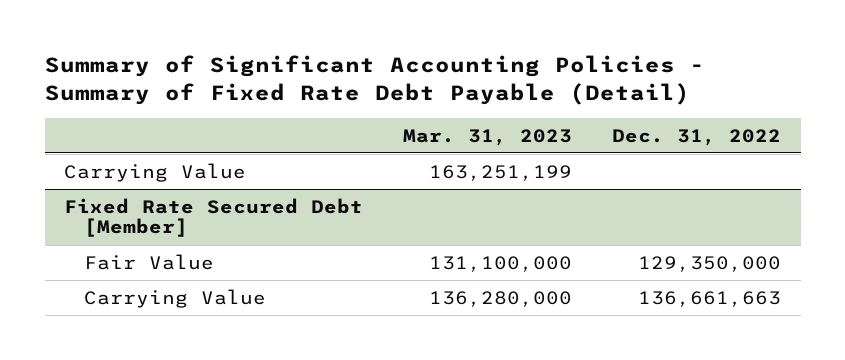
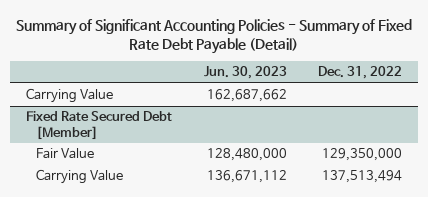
[403,128,573,146] Mar. 31, 2023 -> none
none -> [203,66,287,80] Jun. 30, 2023
[637,290,781,307] 136,661,663 -> [321,170,402,184] 137,513,494

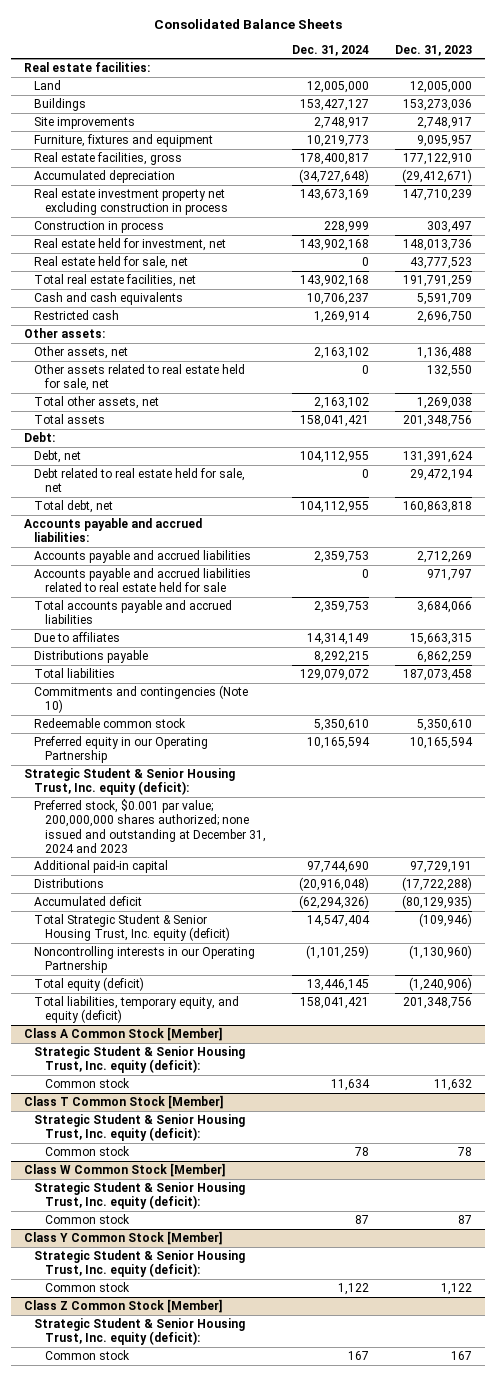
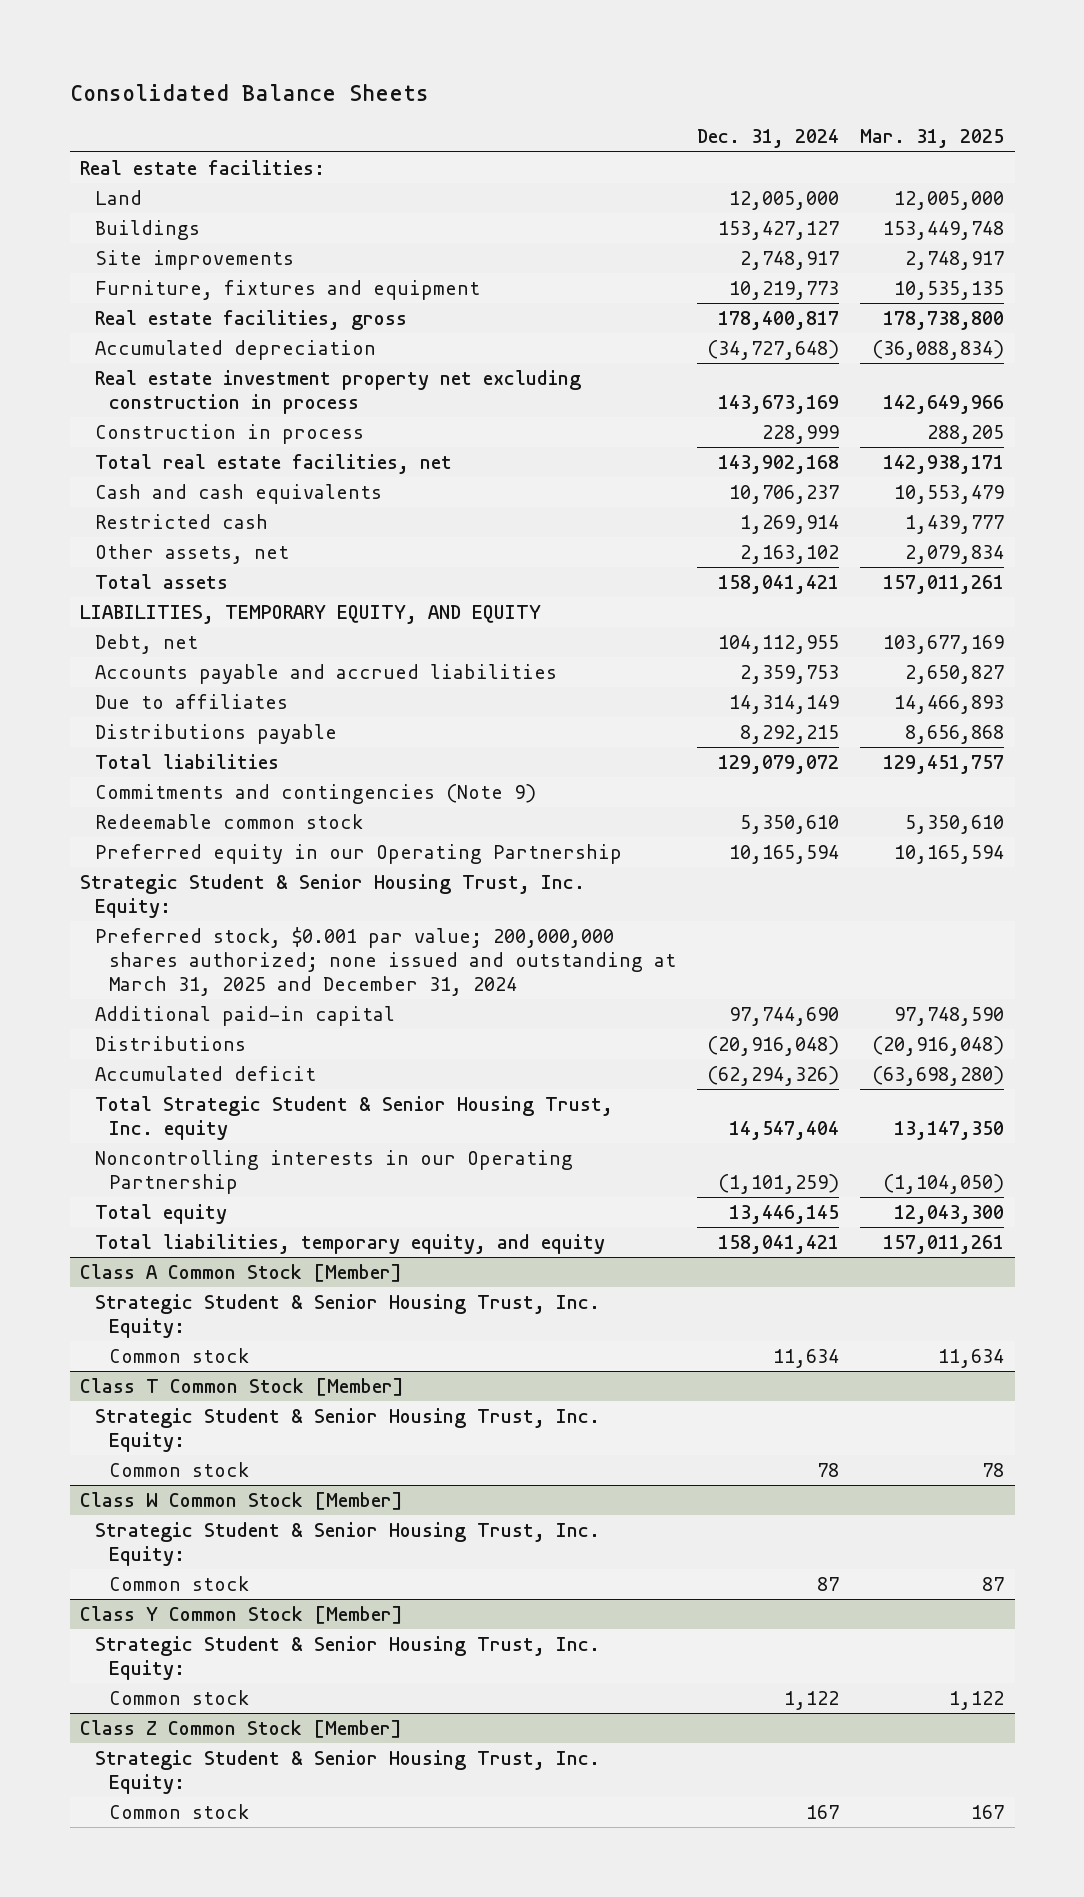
[395,44,473,56] Dec. 31, 2023 -> none
none -> [860,129,1005,149] Mar. 31, 2025
[34,238,227,252] Real estate held for investment, net -> none
[34,256,189,270] Real estate held for sale, net -> none
[23,328,105,339] Other assets: -> none
[34,364,246,392] Other assets related to real estate held for sale, net -> none
[34,396,160,410] Total other assets, net -> none
[23,432,55,443] Debt: -> none
none -> [80,605,542,625] LIABILITIES, TEMPORARY EQUITY, AND EQUITY
[34,468,246,493] Debt related to real estate held for sale, net -> none
[34,500,114,514] Total debt, net -> none
[23,518,202,543] Accounts payable and accrued liabilities: -> none
[34,568,252,593] Accounts payable and accrued liabilities related to real estate held for sale -> none
[34,600,233,625] Total accounts payable and accrued liabilities -> none
[34,685,249,714] Commitments and contingencies (Note 10) -> [94,784,536,805] Commitments and contingencies (Note 9)
[23,768,235,796] Strategic Student & Senior Housing Trust, Inc. equity (deficit): -> [80,874,586,919] Strategic Student & Senior Housing Trust, Inc. Equity:
[34,799,267,853] Preferred stock, $0.001 par value; 200,000,000 shares authorized; none issued and outstanding at December 31, 2024 and 2023 -> [94,927,677,997] Preferred stock, $0.001 par value; 200,000,000 shares authorized; none issued and outstanding at March 31, 2025 and December 31, 2024
[34,914,231,942] Total Strategic Student & Senior Housing Trust, Inc. equity (deficit) -> [94,1096,613,1141] Total Strategic Student & Senior Housing Trust, Inc. equity
[34,977,145,992] Total equity (deficit) -> [94,1204,227,1225] Total equity
[34,996,240,1024] Total liabilities, temporary equity, and equity (deficit) -> [94,1234,605,1255] Total liabilities, temporary equity, and equity
[34,1046,246,1074] Strategic Student & Senior Housing Trust, Inc. equity (deficit): -> [94,1294,600,1339] Strategic Student & Senior Housing Trust, Inc. Equity:
[34,1114,246,1142] Strategic Student & Senior Housing Trust, Inc. equity (deficit): -> [94,1408,600,1453] Strategic Student & Senior Housing Trust, Inc. Equity:
[34,1182,246,1210] Strategic Student & Senior Housing Trust, Inc. equity (deficit): -> [94,1522,600,1567] Strategic Student & Senior Housing Trust, Inc. Equity:
[34,1250,246,1278] Strategic Student & Senior Housing Trust, Inc. equity (deficit): -> [94,1636,600,1681] Strategic Student & Senior Housing Trust, Inc. Equity:
[34,1318,246,1346] Strategic Student & Senior Housing Trust, Inc. equity (deficit): -> [94,1750,600,1795] Strategic Student & Senior Housing Trust, Inc. Equity:

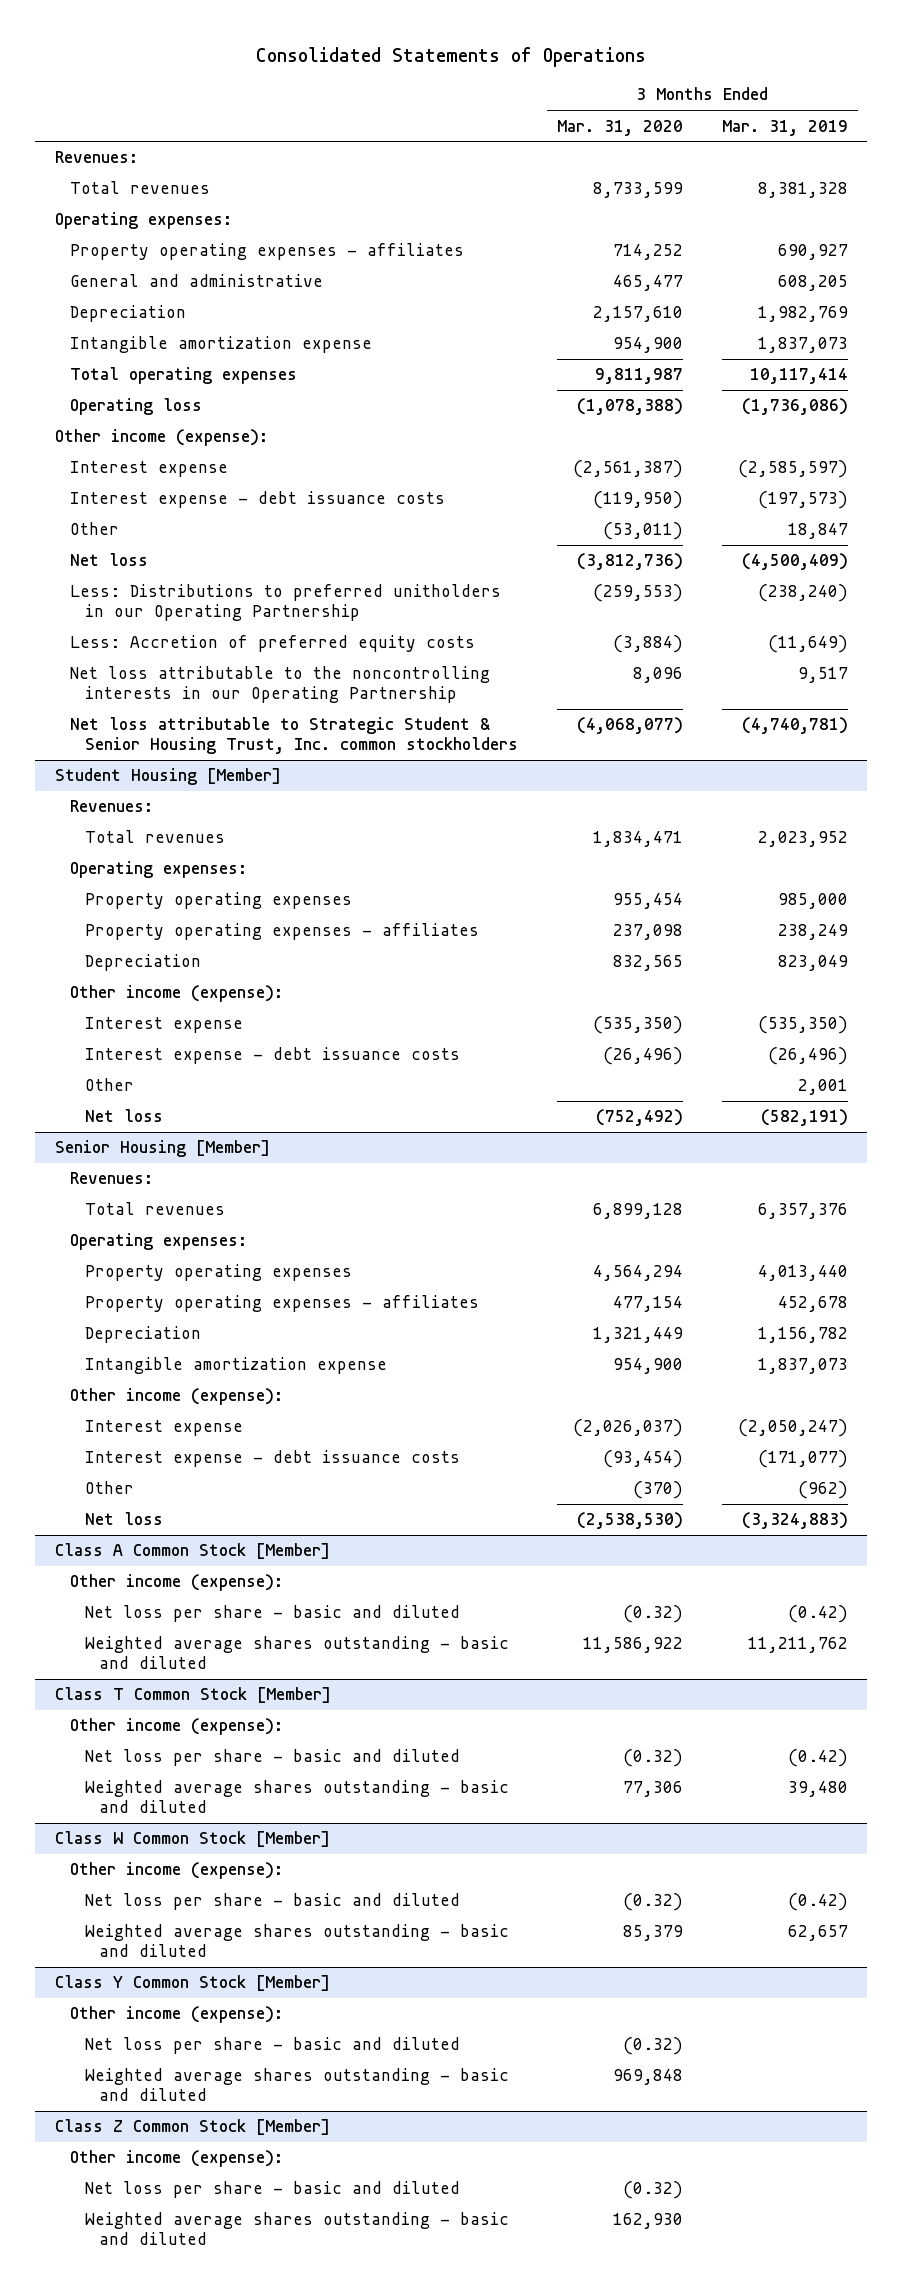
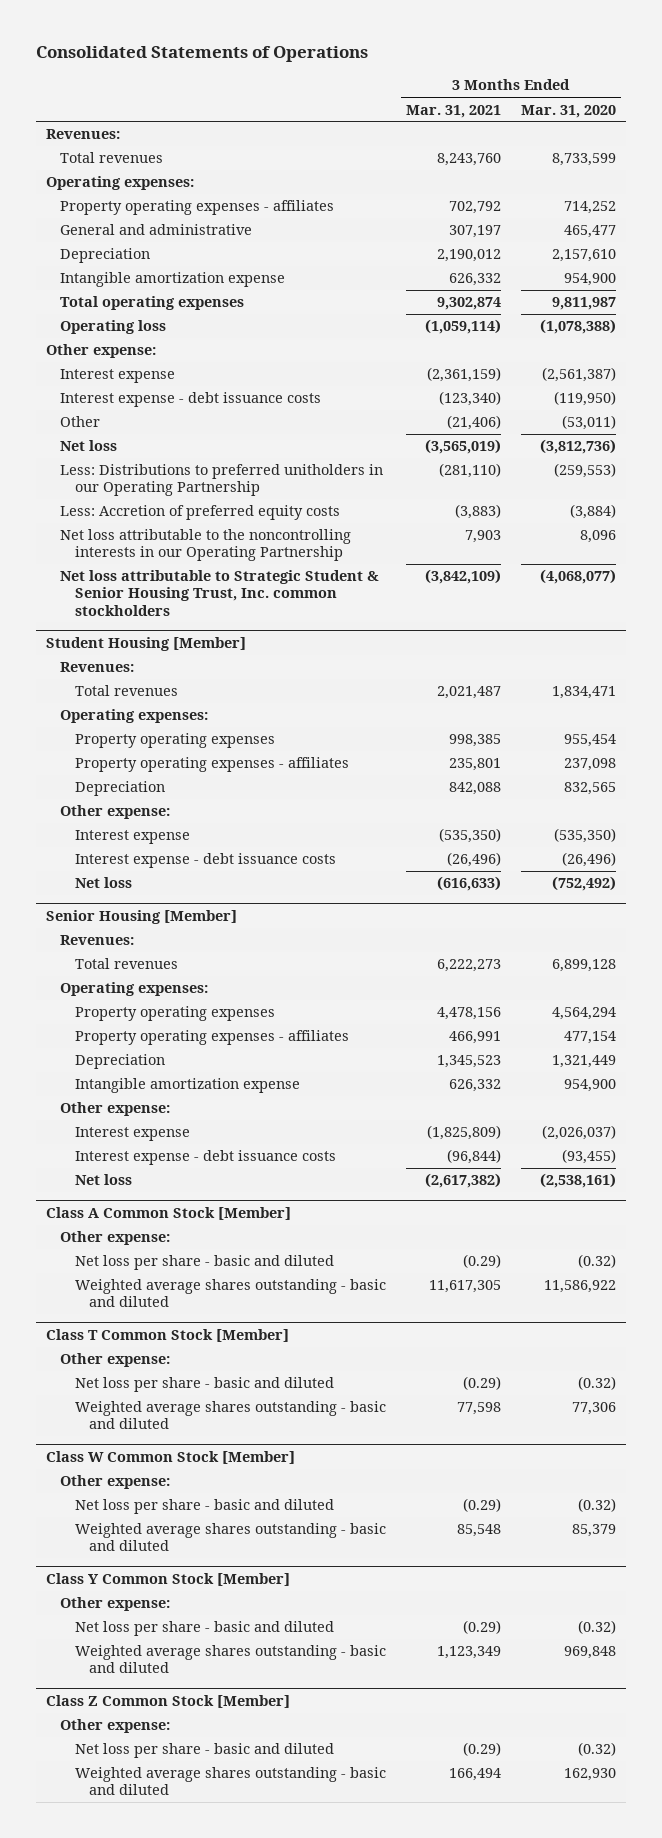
[721,119,848,136] Mar. 31, 2019 -> none
none -> [405,104,501,118] Mar. 31, 2021
[55,429,269,447] Other income (expense): -> [45,344,156,359] Other expense:
[69,985,283,1003] Other income (expense): -> [60,805,171,820] Other expense:
[84,1078,134,1092] Other -> none
[69,1388,283,1406] Other income (expense): -> [60,1102,171,1117] Other expense:
[84,1481,134,1495] Other -> none
[602,1450,683,1469] (93,454) -> [562,1149,617,1165] (93,455)
[576,1512,683,1530] (2,538,530) -> [540,1173,617,1189] (2,538,161)
[69,1574,283,1592] Other income (expense): -> [60,1231,171,1246] Other expense:
[69,1718,283,1736] Other income (expense): -> [60,1353,171,1368] Other expense:
[69,1862,283,1880] Other income (expense): -> [60,1475,171,1490] Other expense:
[69,2006,283,2024] Other income (expense): -> [60,1597,171,1612] Other expense:
[69,2150,283,2168] Other income (expense): -> [60,1719,171,1734] Other expense:

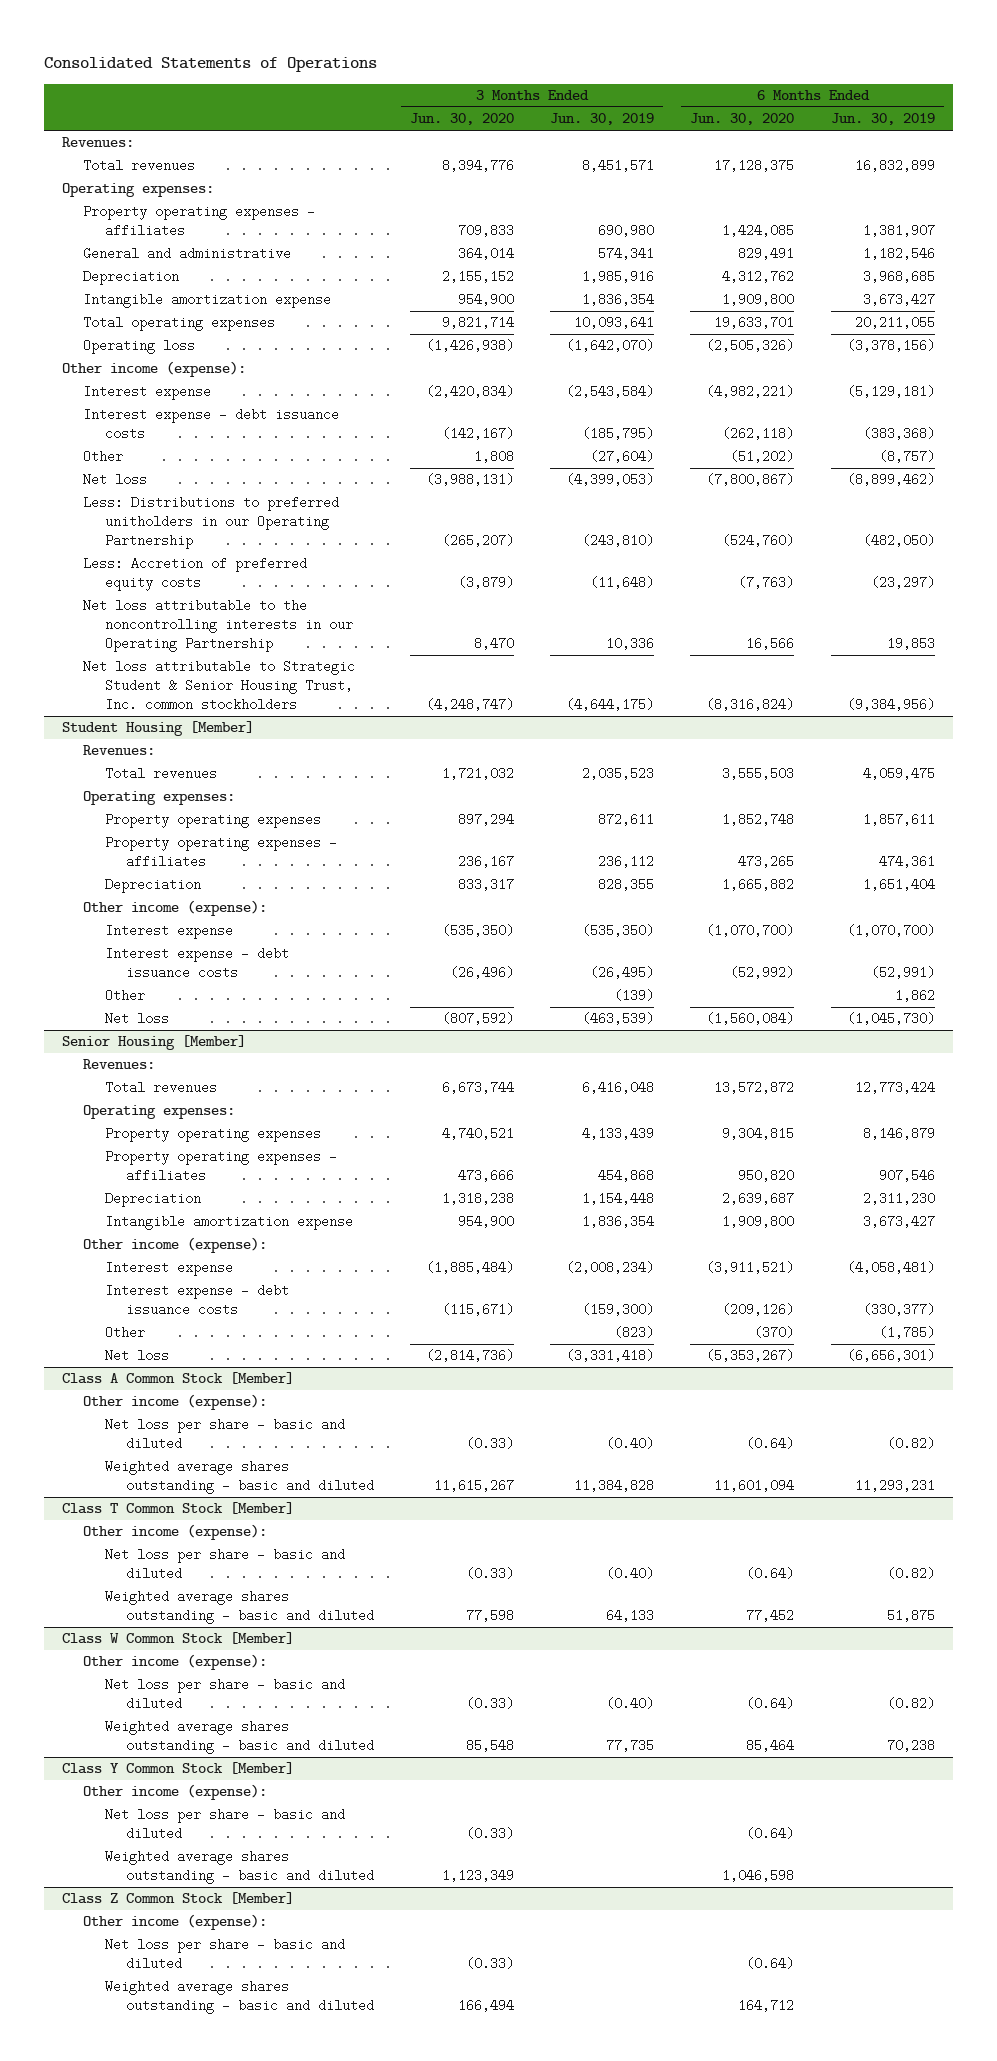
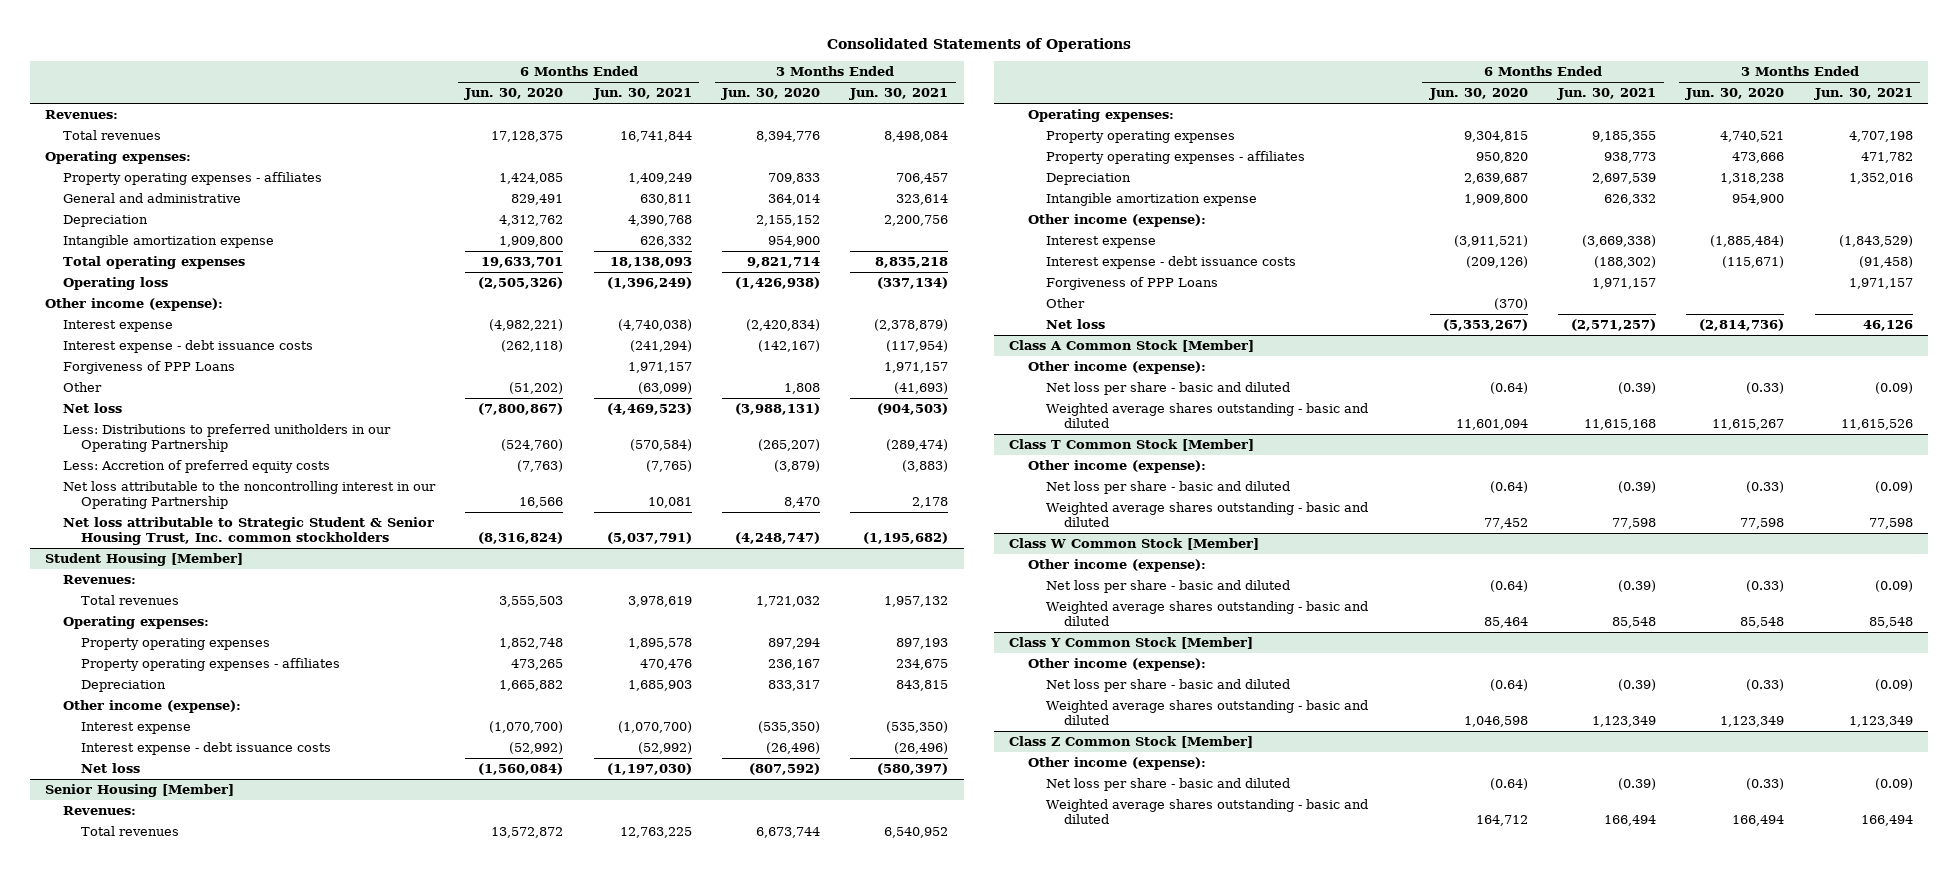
[550,113,655,126] Jun. 30, 2019 -> none
[830,113,935,126] Jun. 30, 2019 -> none
none -> [592,88,692,101] Jun. 30, 2021
none -> [849,88,949,101] Jun. 30, 2021
none -> [63,360,236,374] Forgiveness of PPP Loans
[83,599,353,653] Net loss attributable to the noncontrolling interests in our Operating Partnership -> [63,480,437,510] Net loss attributable to the noncontrolling interest in our Operating Partnership
[104,989,145,1003] Other -> none
none -> [1045,276,1218,290] Forgiveness of PPP Loans

